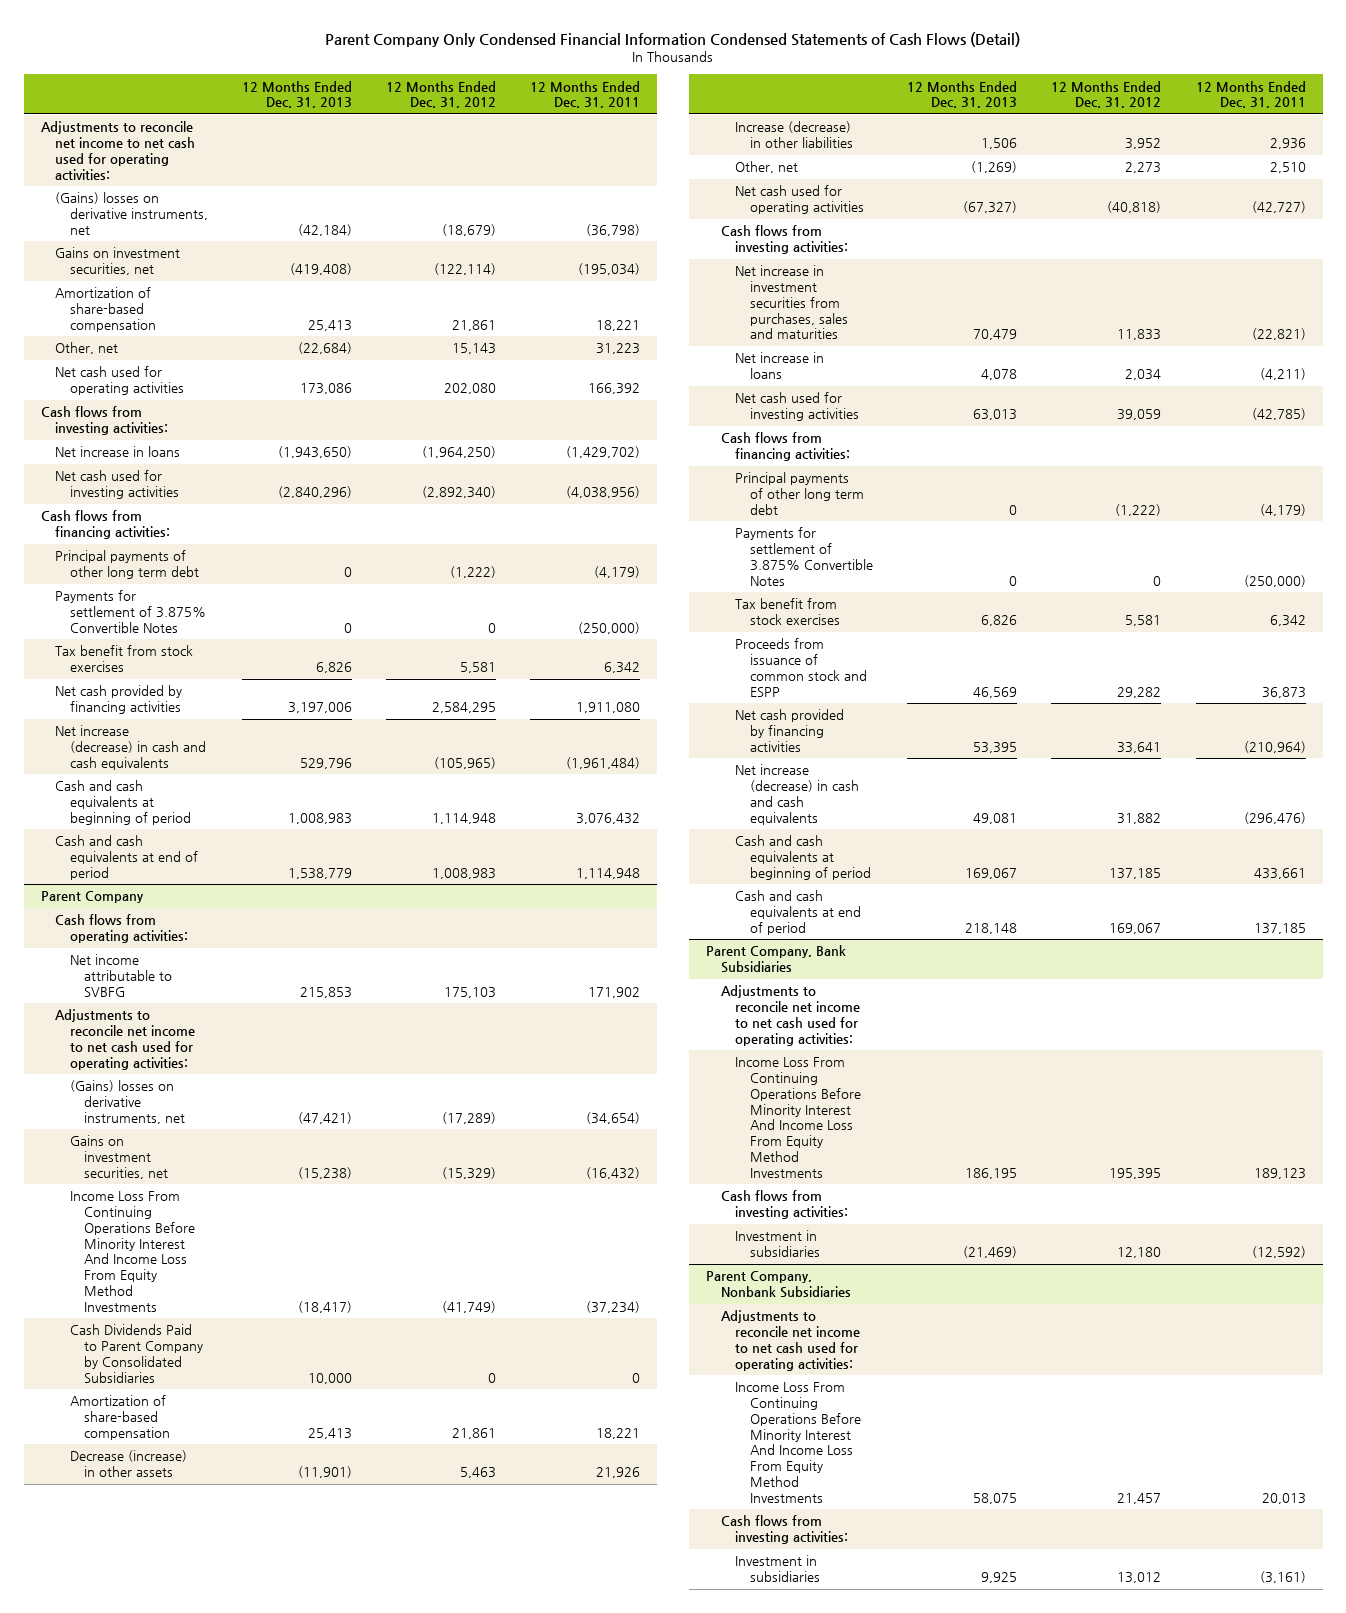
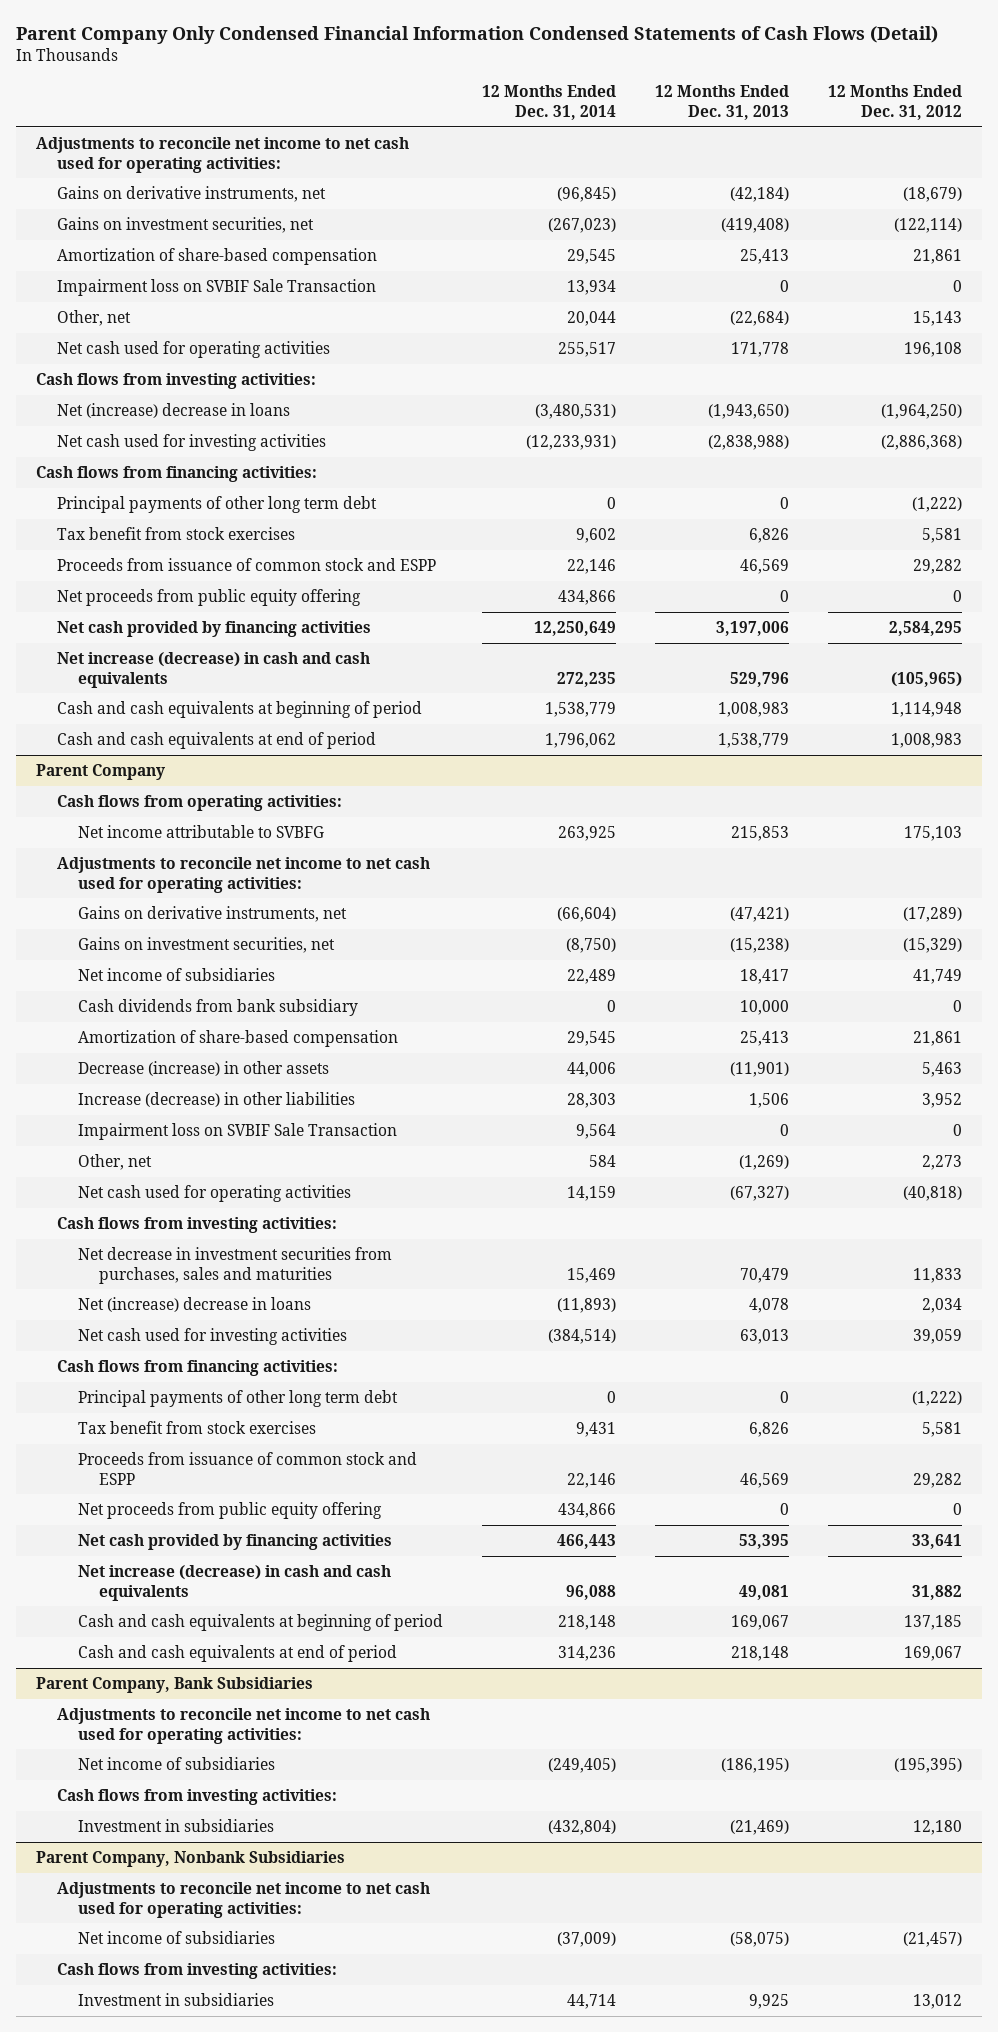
[529,80,640,109] 12 Months Ended Dec. 31, 2011 -> none
none -> [482,85,617,121] 12 Months Ended Dec. 31, 2014
[55,192,208,235] (Gains) losses on derivative instruments, net -> [56,185,326,202] Gains on derivative instruments, net
none -> [56,278,376,296] Impairment loss on SVBIF Sale Transaction
[299,383,352,395] 173,086 -> [731,341,790,357] 171,778
[443,383,496,395] 202,080 -> [904,341,963,357] 196,108
[55,446,181,458] Net increase in loans -> [56,402,290,418] Net (increase) decrease in loans
[277,486,352,499] (2,840,296) -> [708,434,790,450] (2,838,988)
[421,486,496,499] (2,892,340) -> [881,434,963,450] (2,886,368)
[55,590,206,633] Payments for settlement of 3.875% Convertible Notes -> none
none -> [56,557,436,571] Proceeds from issuance of common stock and ESPP
none -> [56,588,361,606] Net proceeds from public equity offering
[69,1080,185,1124] (Gains) losses on derivative instruments, net -> [78,905,348,922] Gains on derivative instruments, net
[69,1191,195,1312] Income Loss From Continuing Operations Before Minority Interest And Income Loss From Equity Method Investments -> none
none -> [78,967,276,981] Net income of subsidiaries
[69,1324,203,1383] Cash Dividends Paid to Parent Company by Consolidated Subsidiaries -> [78,998,359,1016] Cash dividends from bank subsidiary
none -> [78,1122,398,1140] Impairment loss on SVBIF Sale Transaction
[735,265,848,340] Net increase in investment securities from purchases, sales and maturities -> [78,1246,393,1284] Net decrease in investment securities from purchases, sales and maturities
[735,352,825,380] Net increase in loans -> [78,1296,312,1312] Net (increase) decrease in loans
[735,527,873,586] Payments for settlement of 3.875% Convertible Notes -> none
none -> [78,1501,383,1519] Net proceeds from public equity offering
[735,1057,861,1178] Income Loss From Continuing Operations Before Minority Interest And Income Loss From Equity Method Investments -> none
none -> [78,1756,276,1770] Net income of subsidiaries
[735,1382,861,1503] Income Loss From Continuing Operations Before Minority Interest And Income Loss From Equity Method Investments -> none
none -> [78,1930,276,1944] Net income of subsidiaries

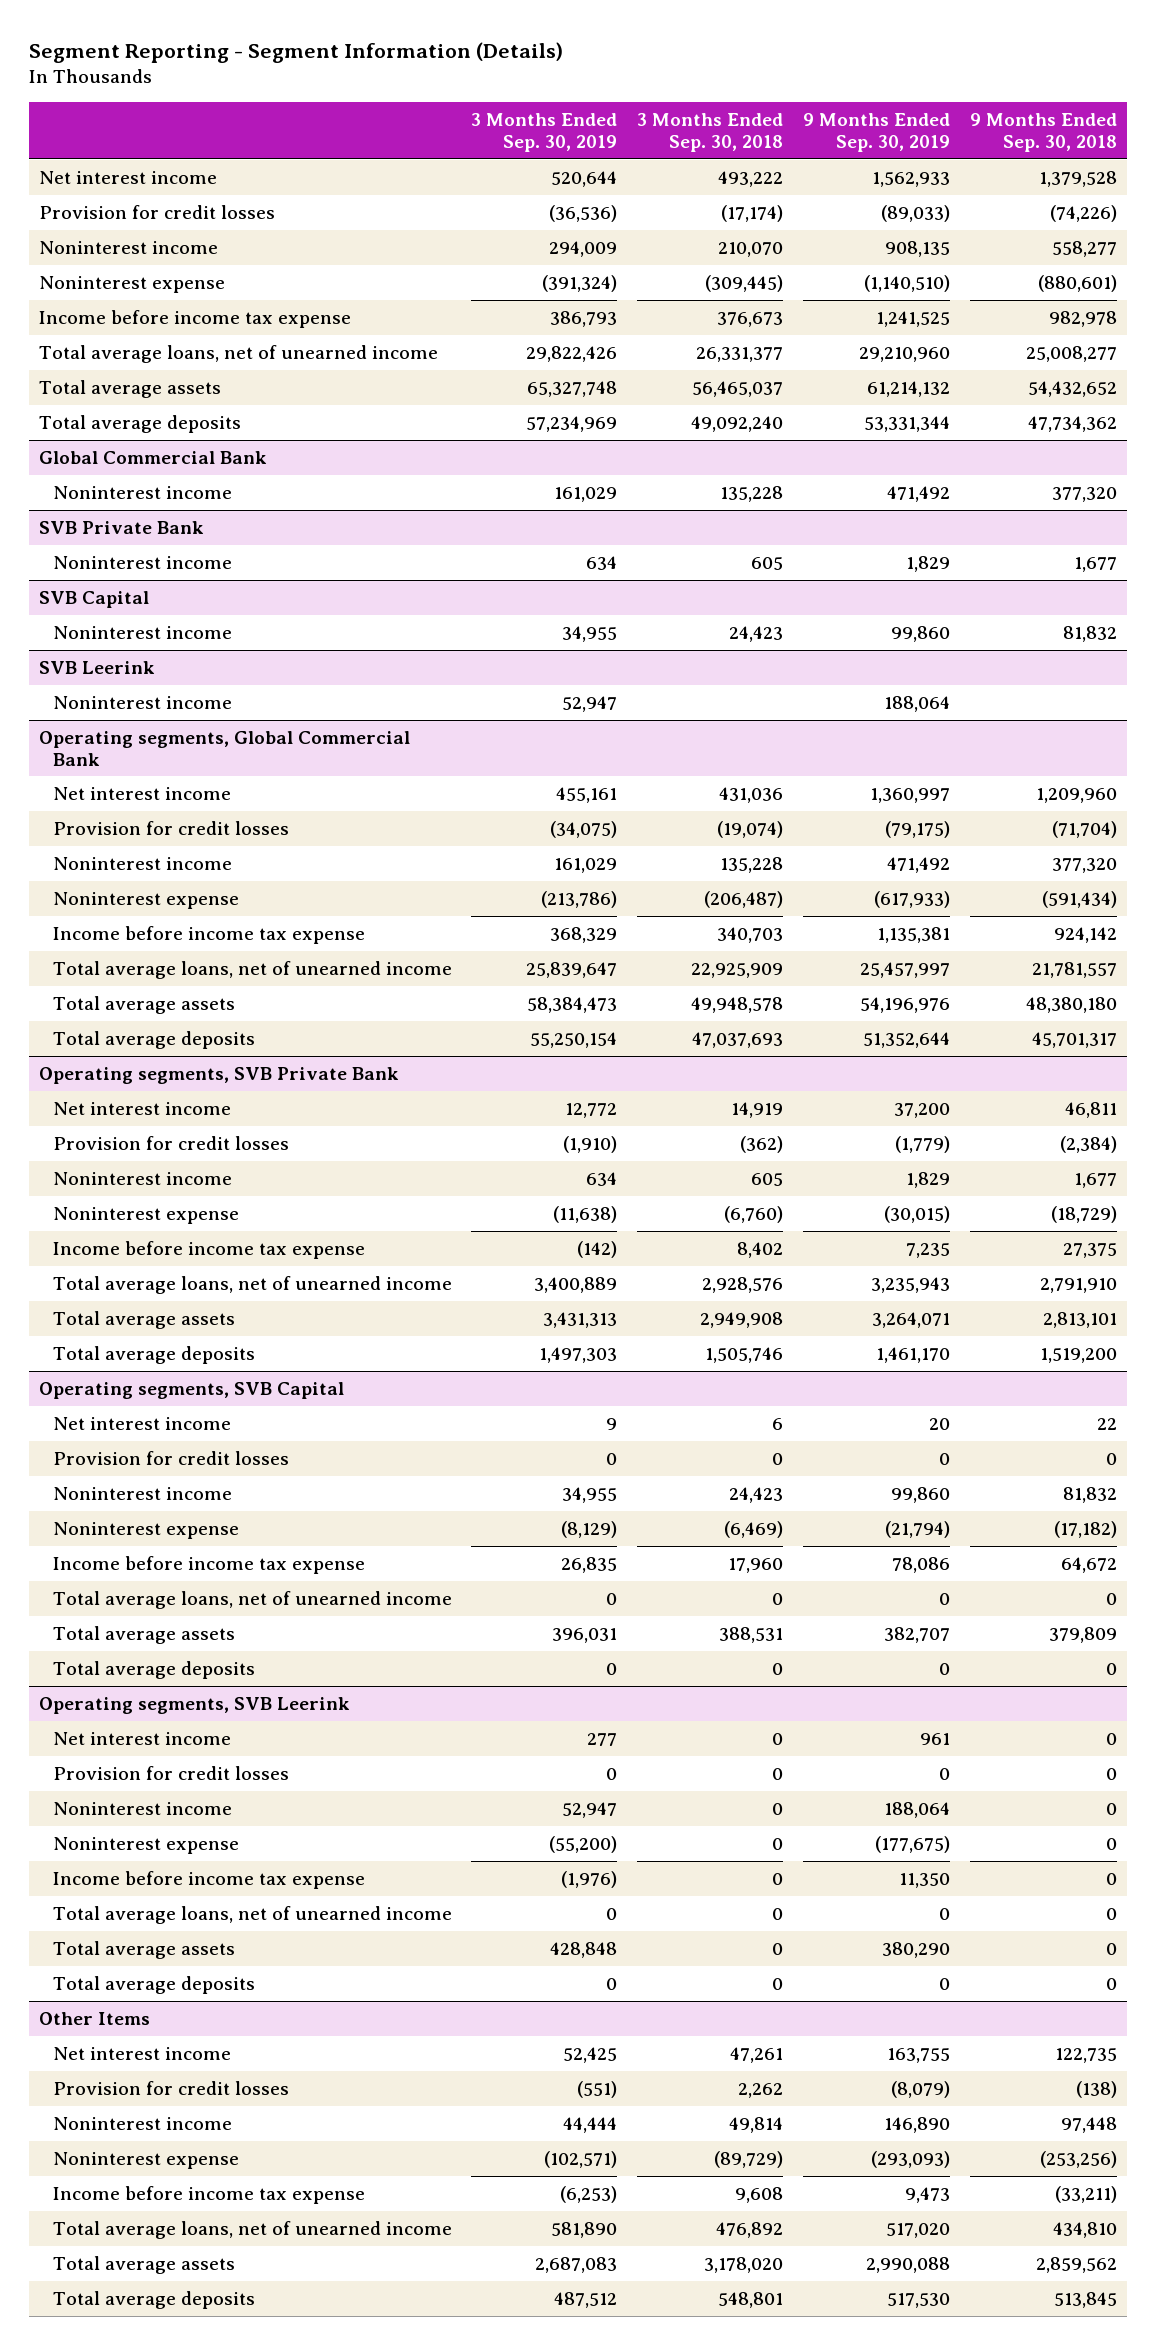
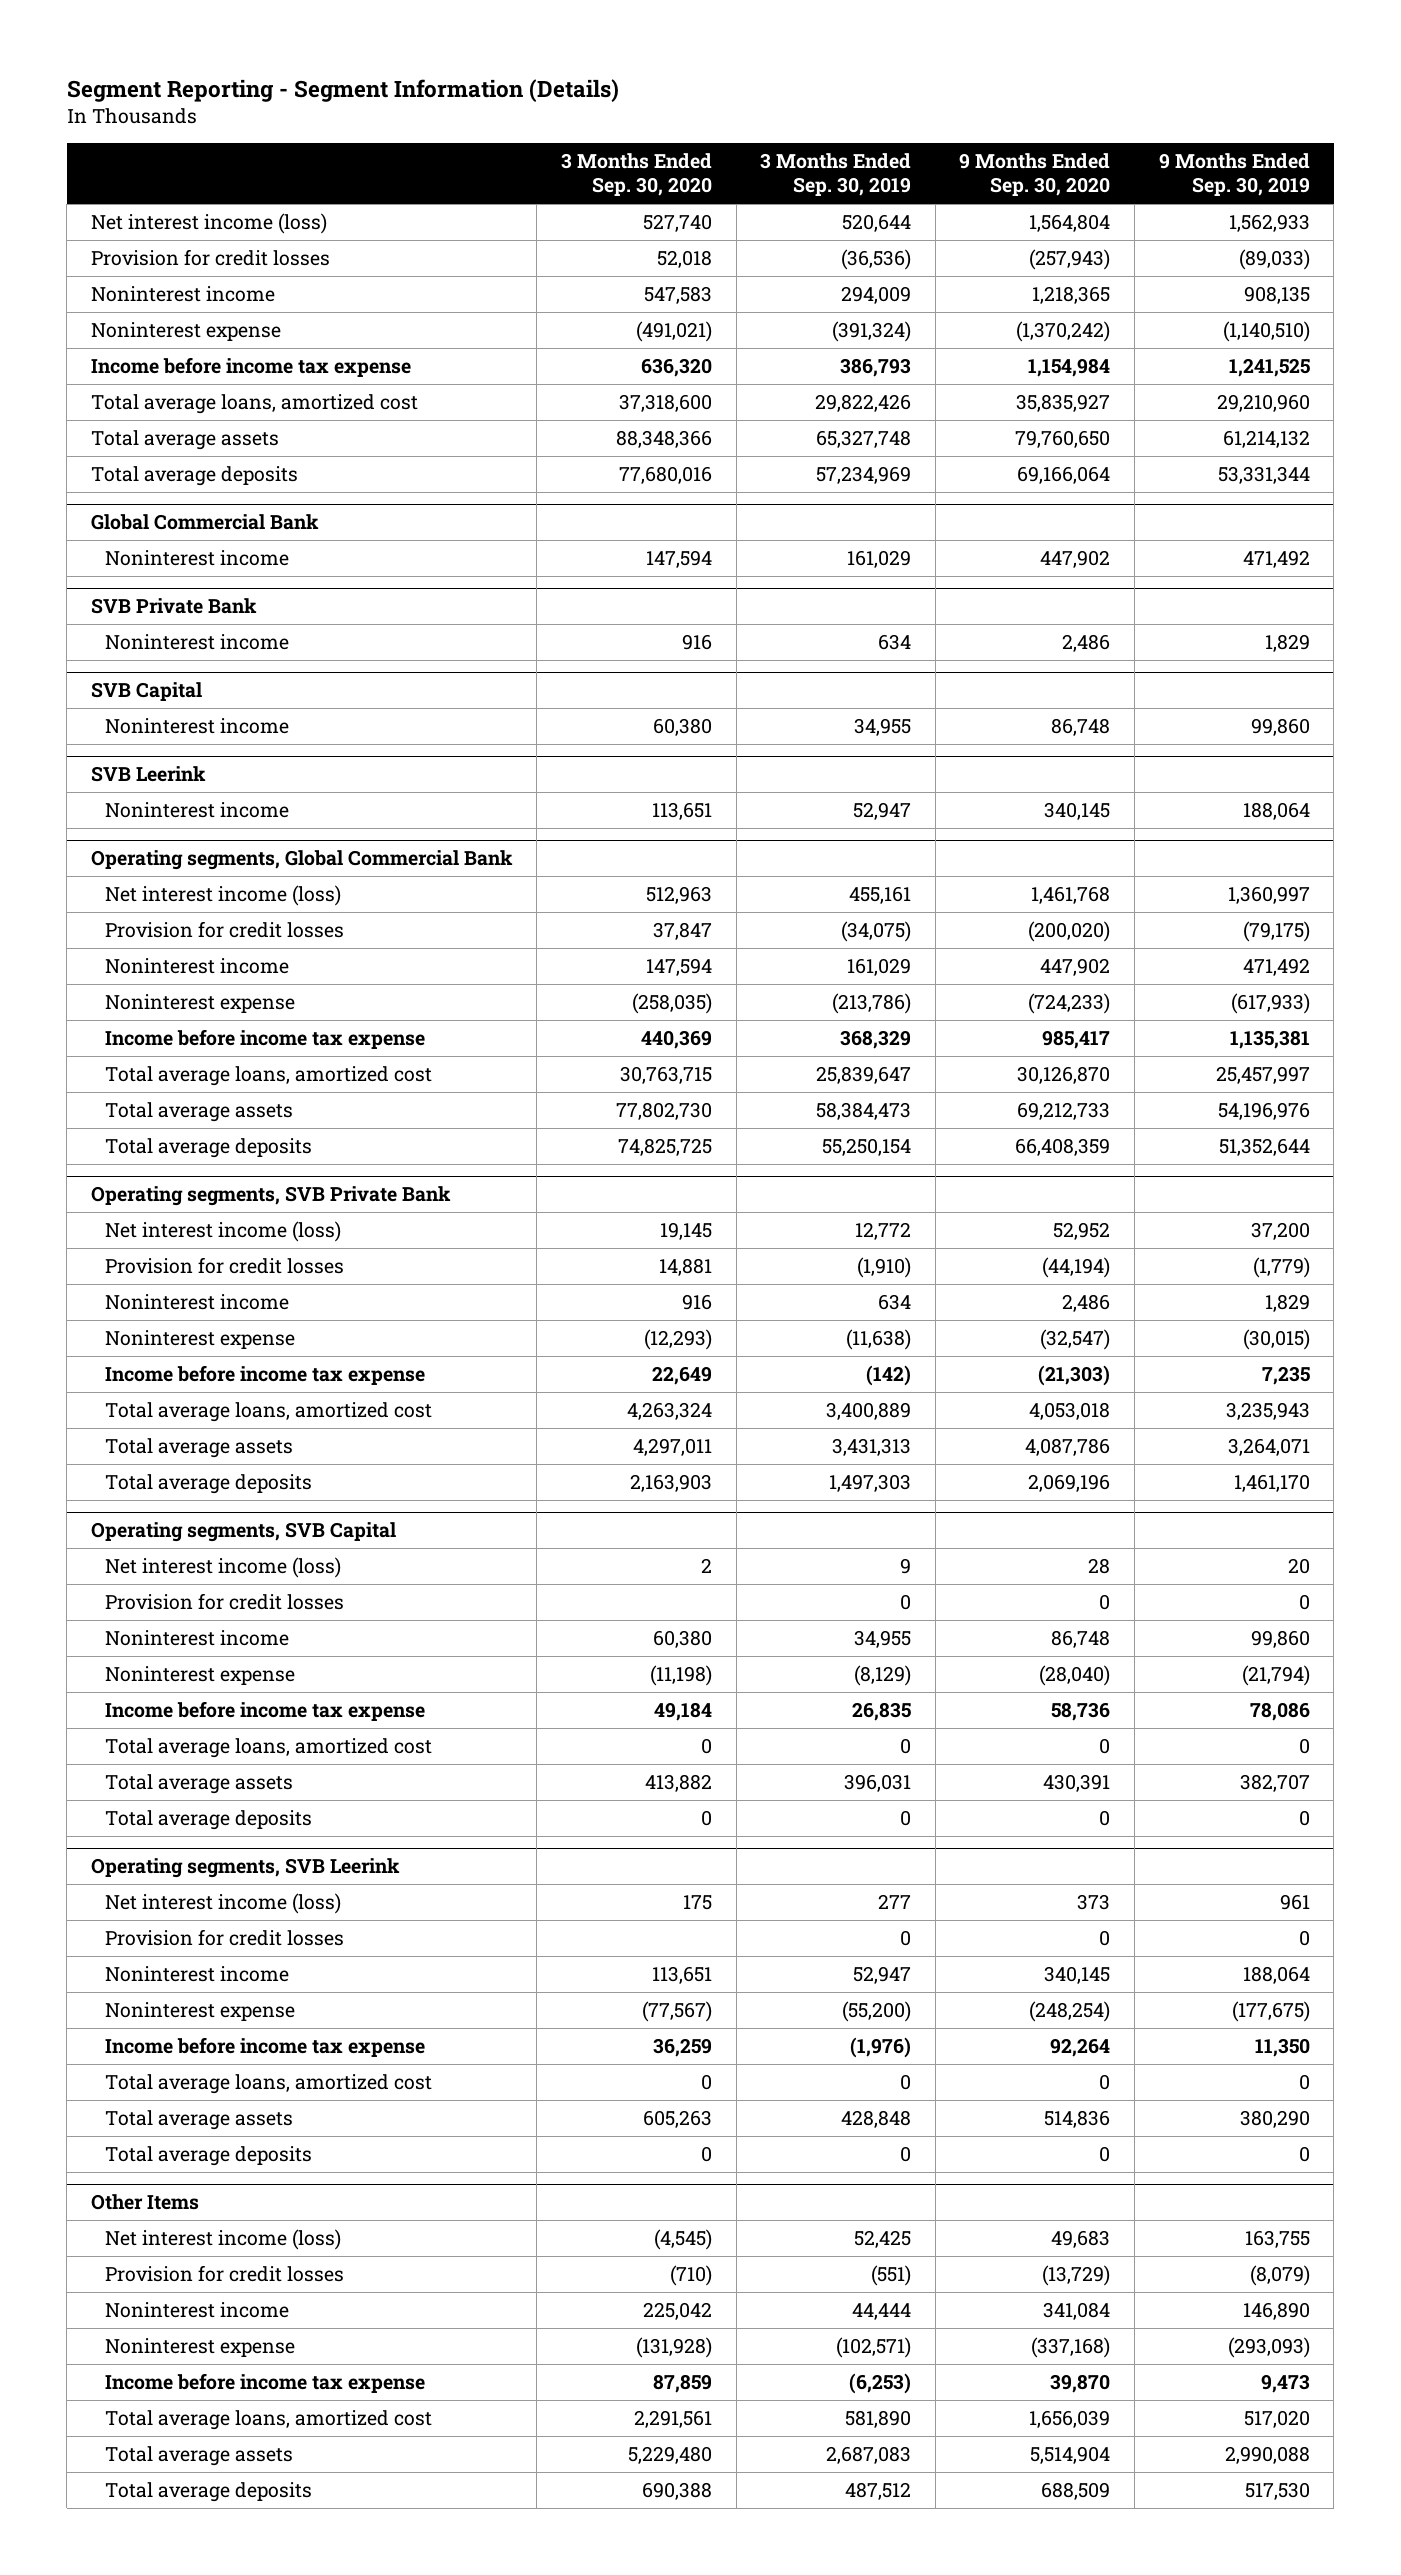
[637,113,784,152] 3 Months Ended Sep. 30, 2018 -> none
[969,113,1117,152] 9 Months Ended Sep. 30, 2018 -> none
none -> [561,153,713,197] 3 Months Ended Sep. 30, 2020
none -> [959,153,1111,197] 9 Months Ended Sep. 30, 2020
[38,170,217,184] Net interest income -> [90,213,327,235] Net interest income (loss)
[38,344,438,363] Total average loans, net of unearned income -> [90,394,418,415] Total average loans, amortized cost
[52,786,231,800] Net interest income -> [104,885,341,907] Net interest income (loss)
[52,960,452,979] Total average loans, net of unearned income -> [104,1066,432,1087] Total average loans, amortized cost
[52,1101,231,1115] Net interest income -> [104,1221,341,1243] Net interest income (loss)
[52,1275,452,1294] Total average loans, net of unearned income -> [104,1402,432,1423] Total average loans, amortized cost
[52,1416,231,1430] Net interest income -> [104,1557,341,1579] Net interest income (loss)
[52,1590,452,1609] Total average loans, net of unearned income -> [104,1738,432,1759] Total average loans, amortized cost
[52,1731,231,1745] Net interest income -> [104,1893,341,1915] Net interest income (loss)
[52,1905,452,1924] Total average loans, net of unearned income -> [104,2074,432,2095] Total average loans, amortized cost
[52,2046,231,2060] Net interest income -> [104,2229,341,2251] Net interest income (loss)
[52,2220,452,2239] Total average loans, net of unearned income -> [104,2410,432,2431] Total average loans, amortized cost

